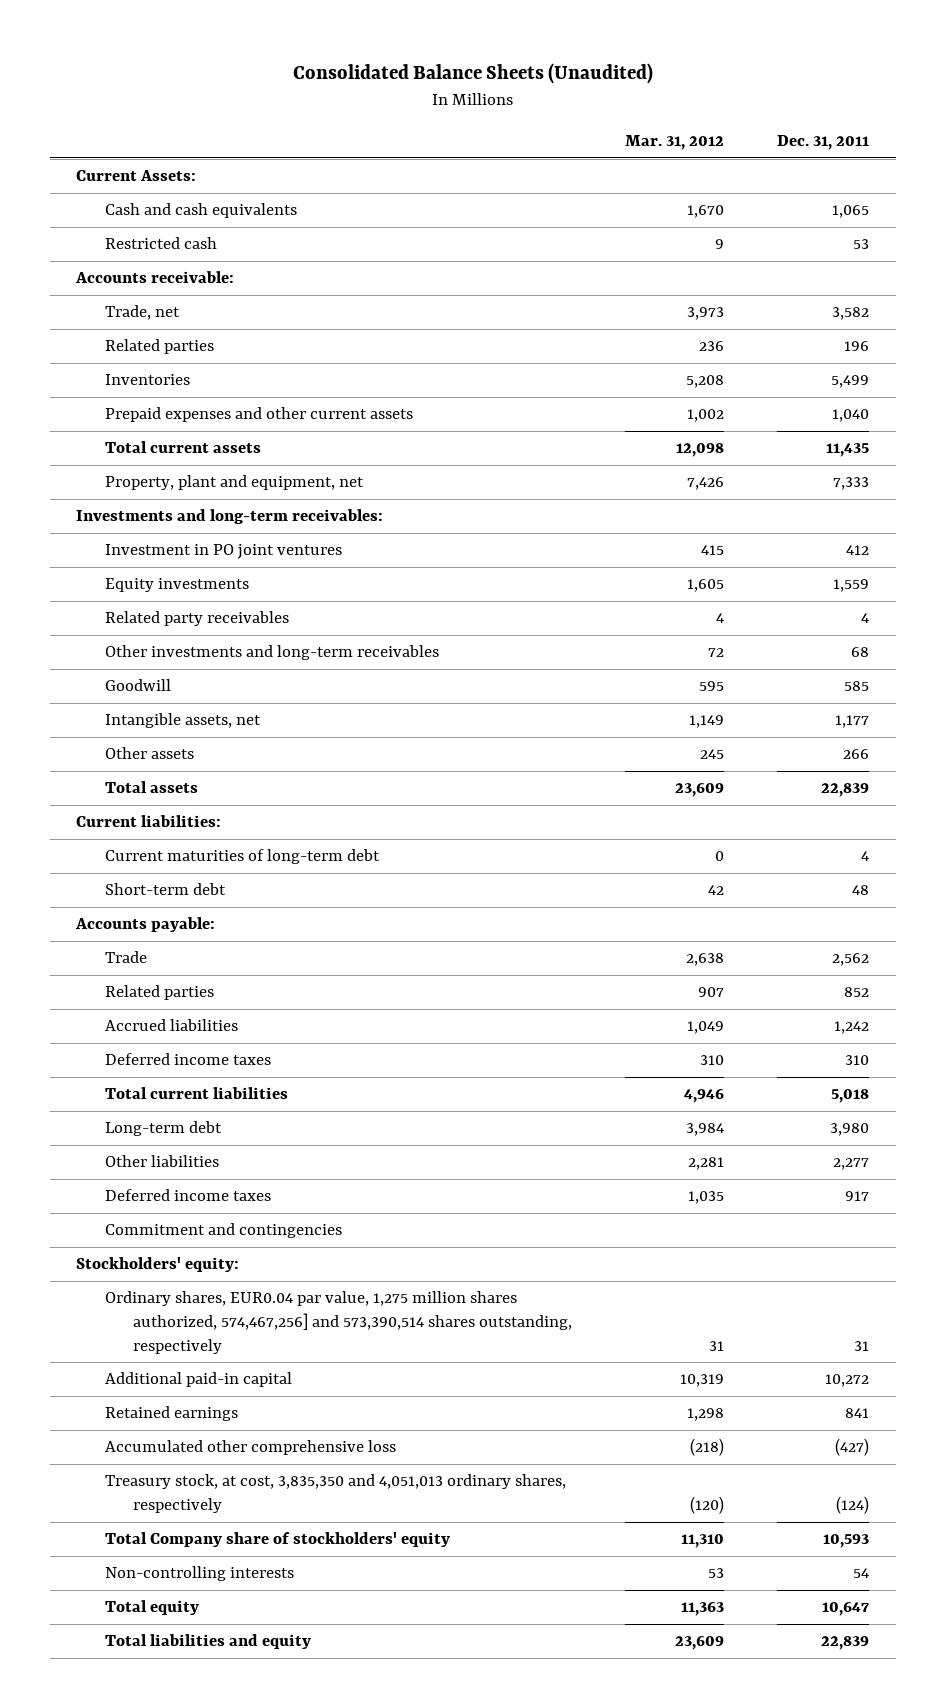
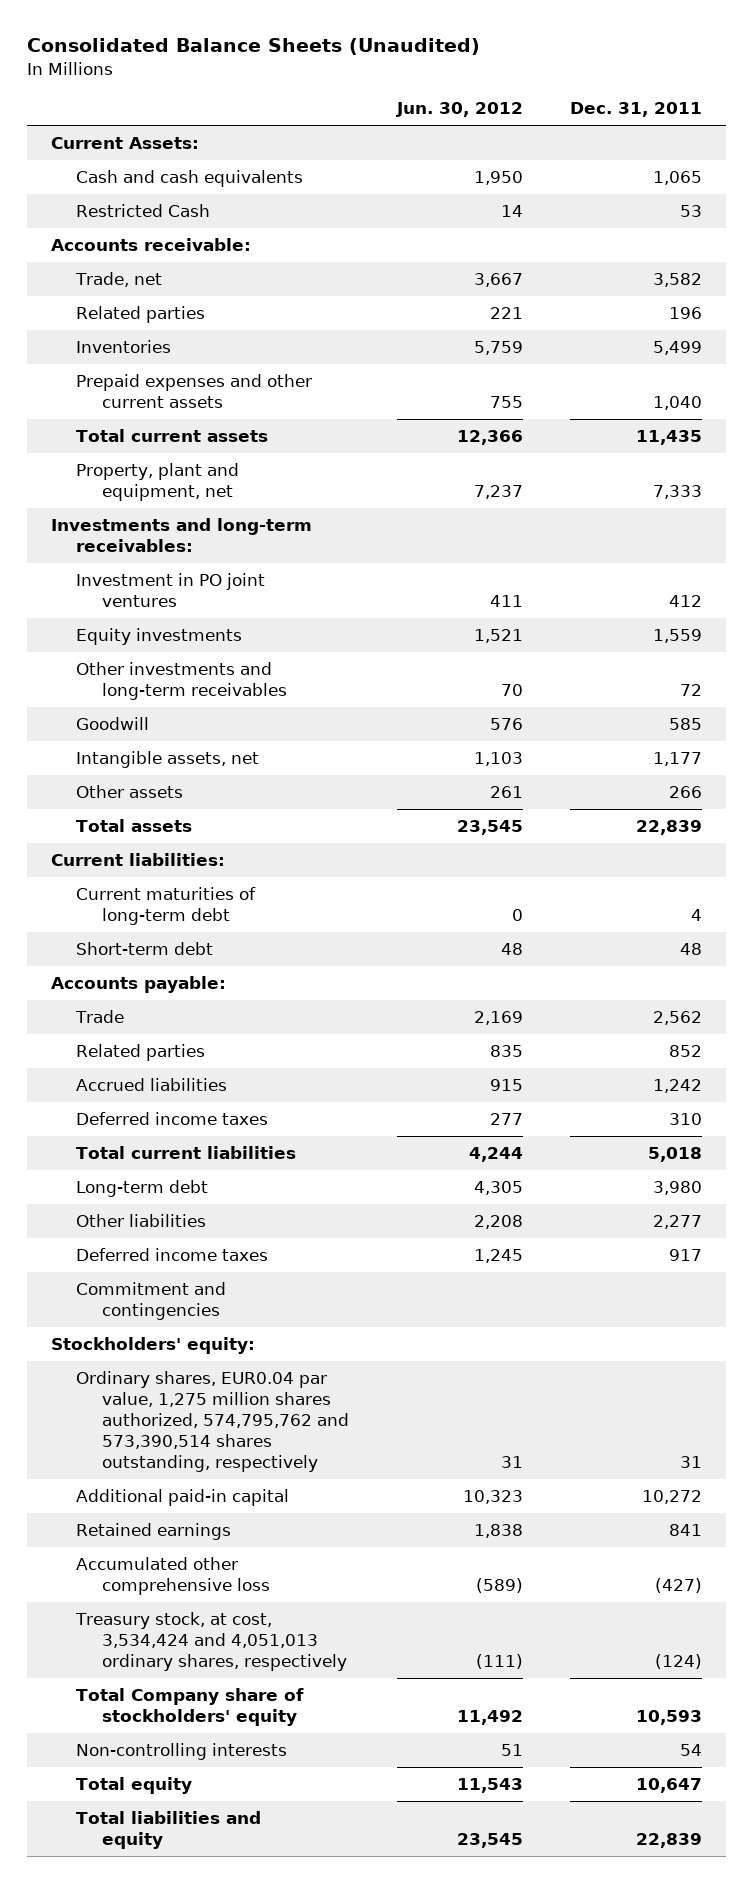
[625,135,725,151] Mar. 31, 2012 -> none
none -> [395,102,523,118] Jun. 30, 2012
[104,237,217,250] Restricted cash -> [76,204,211,218] Restricted Cash
[104,611,289,627] Related party receivables -> none
[851,647,870,658] 68 -> [680,684,703,697] 72
[104,1291,573,1354] Ordinary shares, EUR0.04 par value, 1,275 million shares authorized, 574,467,256] and 573,390,514 shares outstanding, respectively -> [76,1371,349,1472] Ordinary shares, EUR0.04 par value, 1,275 million shares authorized, 574,795,762 and 573,390,514 shares outstanding, respectively
[104,1474,566,1514] Treasury stock, at cost, 3,835,350 and 4,051,013 ordinary shares, respectively -> [75,1612,347,1671] Treasury stock, at cost, 3,534,424 and 4,051,013 ordinary shares, respectively

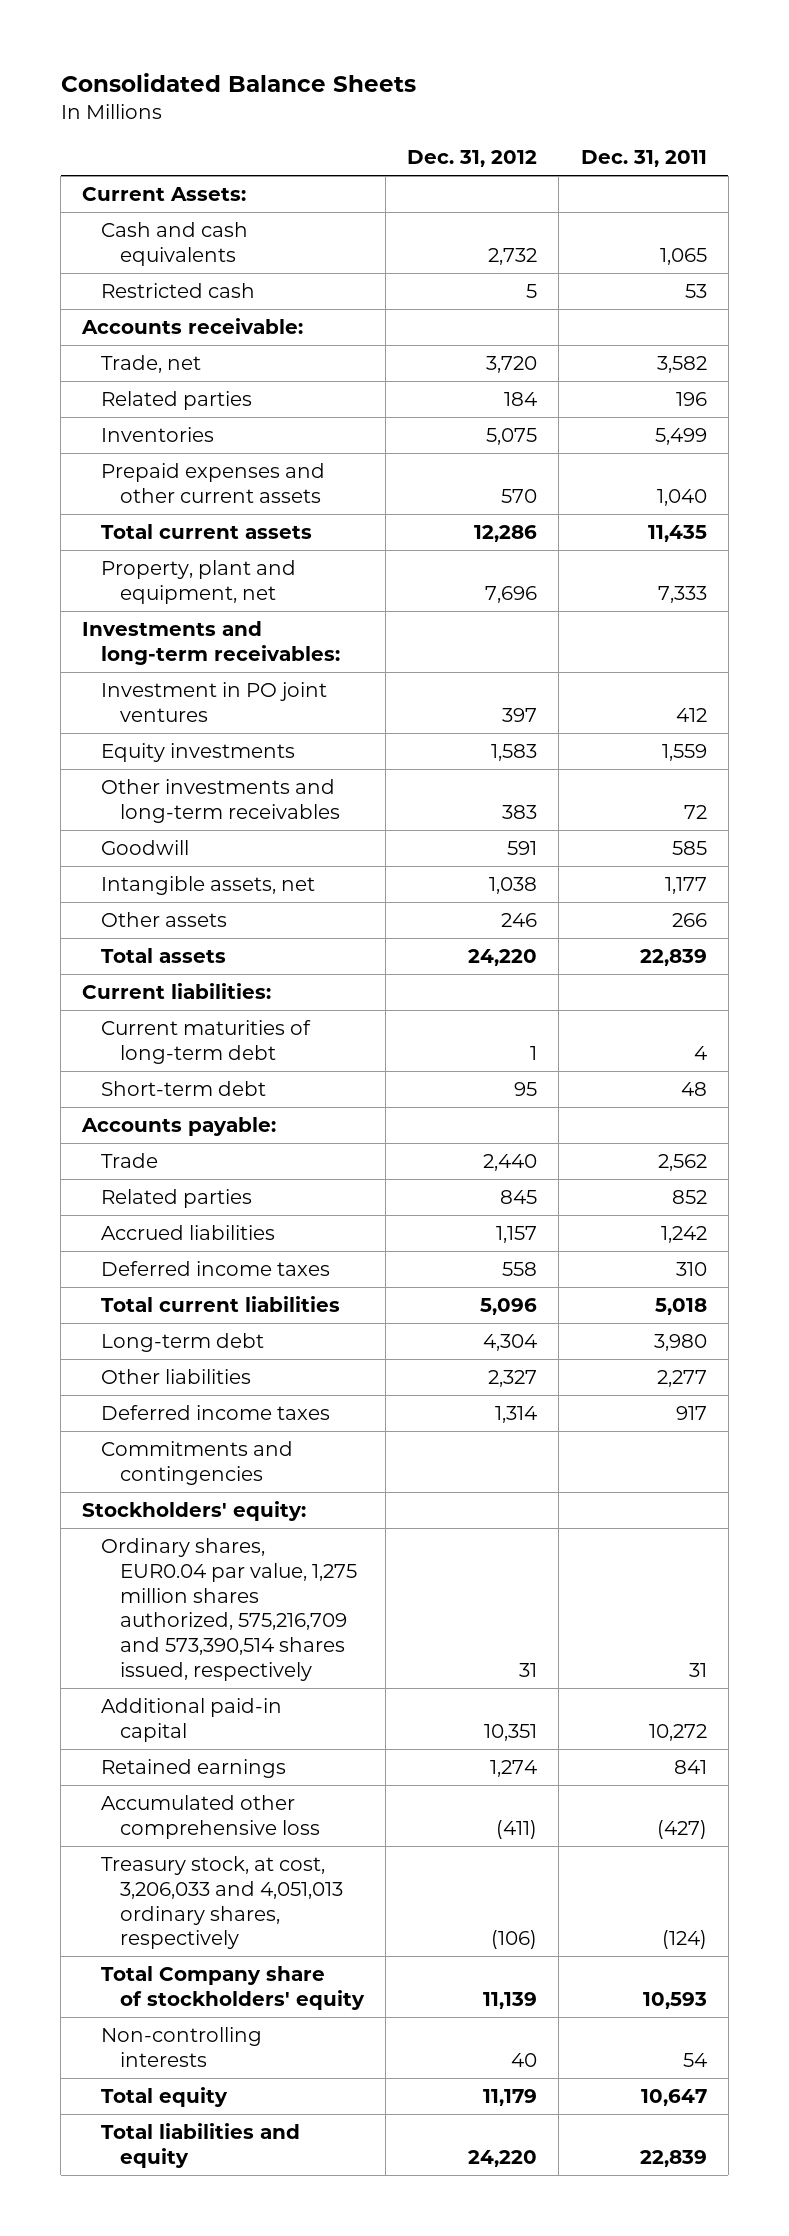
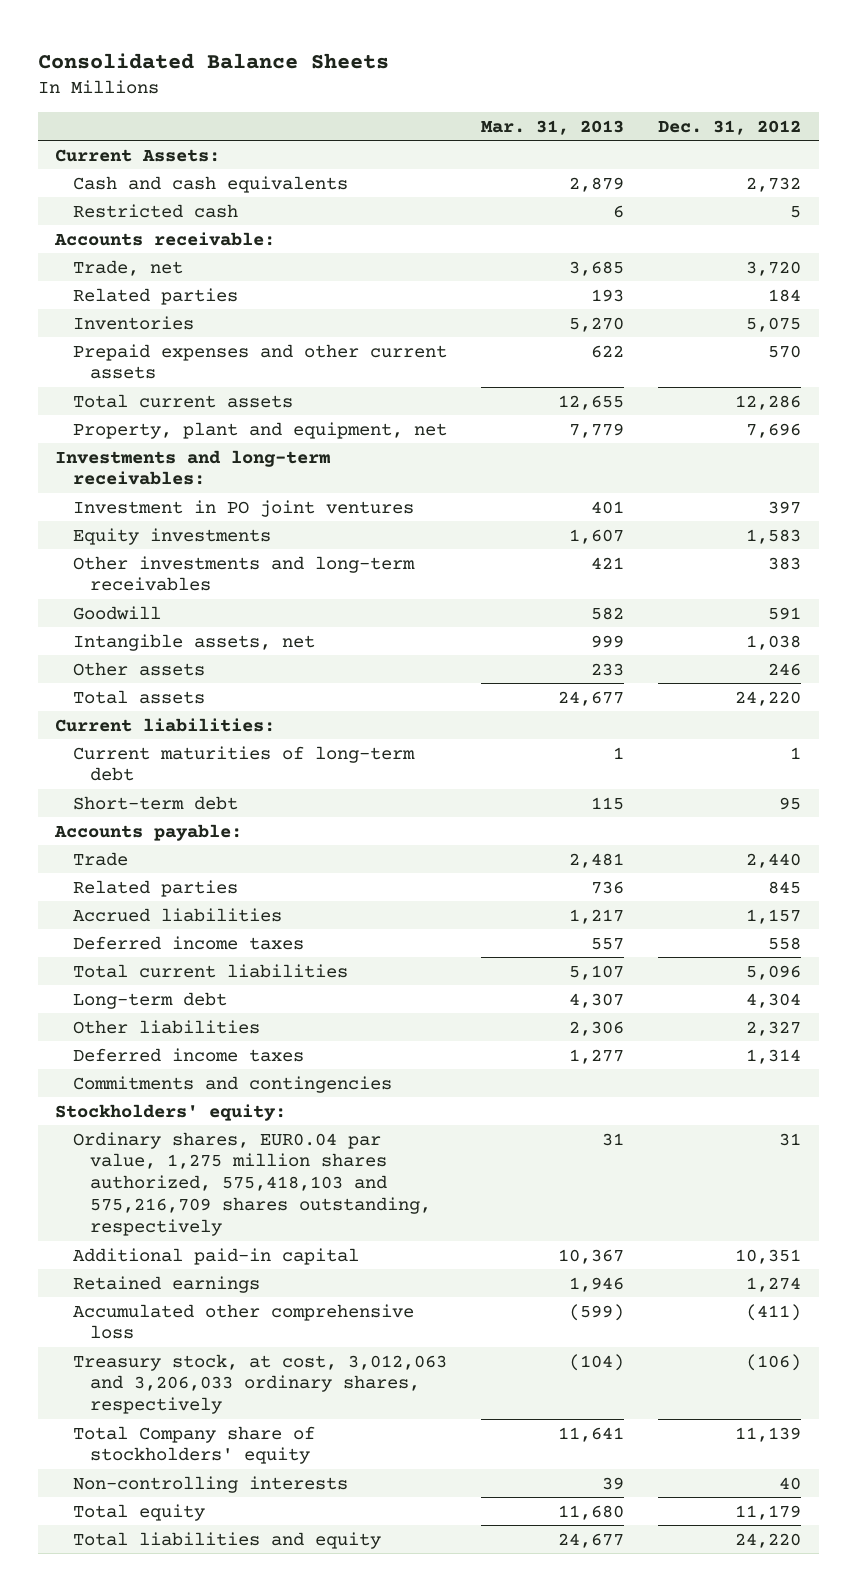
[580,150,707,168] Dec. 31, 2011 -> none
none -> [481,119,625,135] Mar. 31, 2013
[101,1538,357,1681] Ordinary shares, EUR0.04 par value, 1,275 million shares authorized, 575,216,709 and 573,390,514 shares issued, respectively -> [72,1131,431,1237] Ordinary shares, EUR0.04 par value, 1,275 million shares authorized, 575,418,103 and 575,216,709 shares outstanding, respectively
[101,1856,343,1950] Treasury stock, at cost, 3,206,033 and 4,051,013 ordinary shares, respectively -> [72,1353,447,1415] Treasury stock, at cost, 3,012,063 and 3,206,033 ordinary shares, respectively

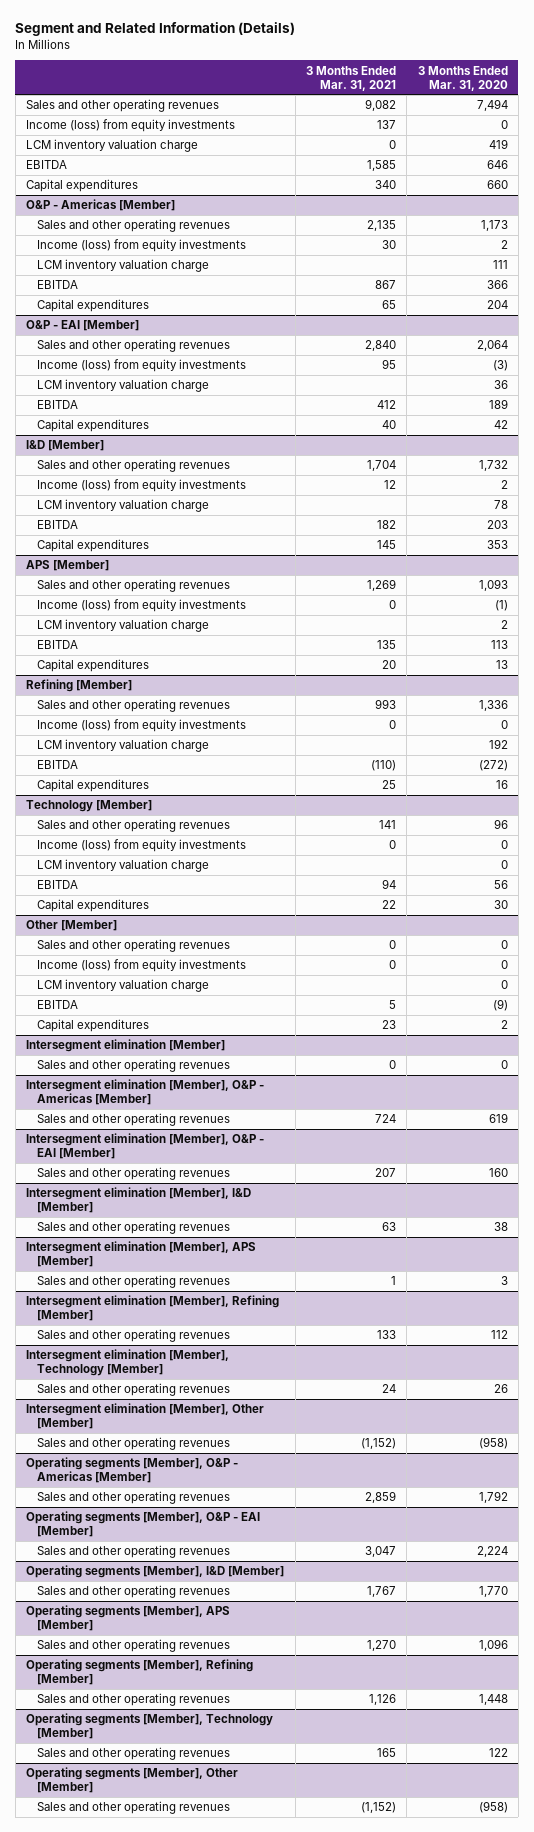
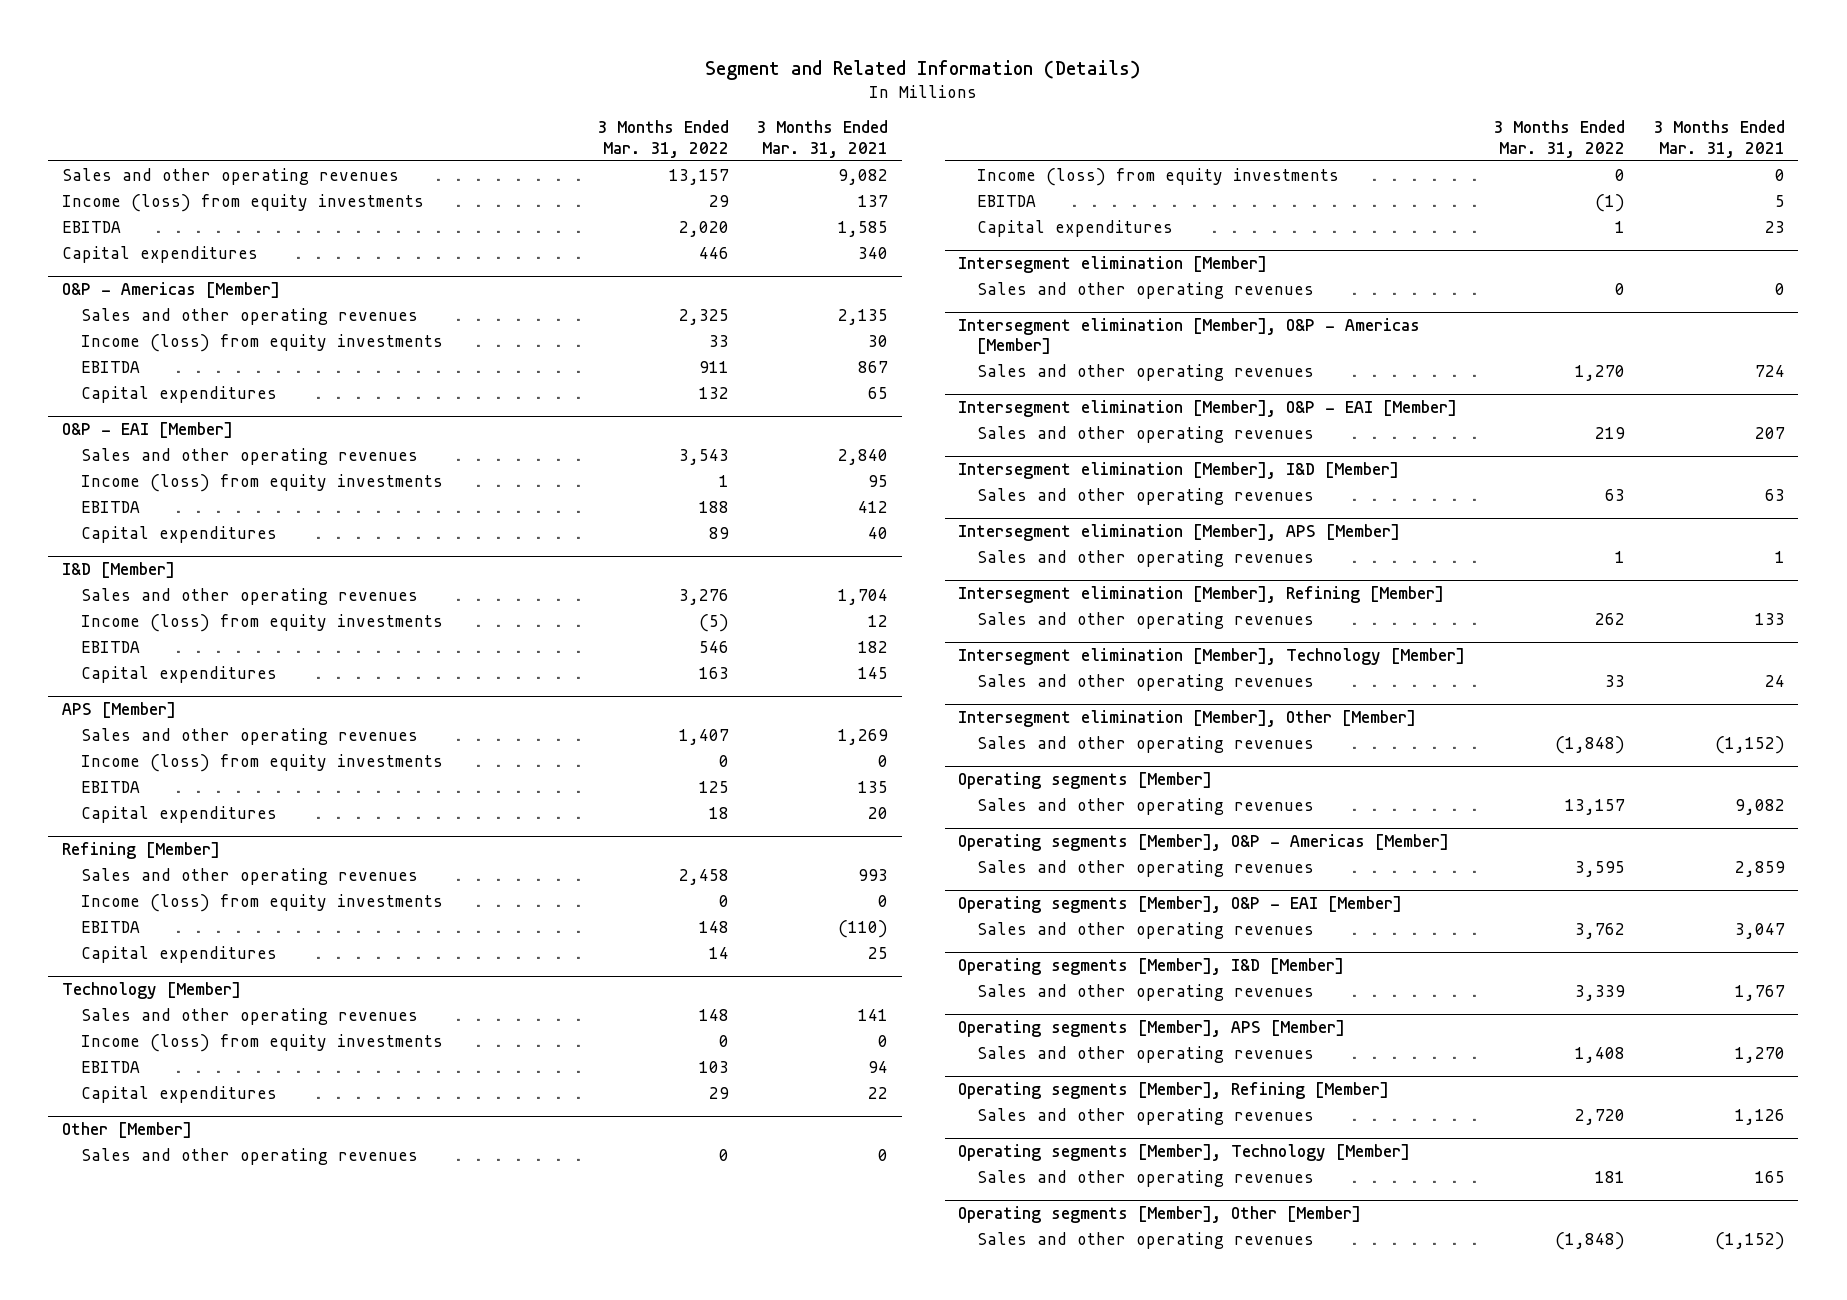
[417,65,508,91] 3 Months Ended Mar. 31, 2020 -> none
none -> [596,120,729,158] 3 Months Ended Mar. 31, 2022
[26,139,199,153] LCM inventory valuation charge -> none
[36,259,209,273] LCM inventory valuation charge -> none
[36,379,209,393] LCM inventory valuation charge -> none
[36,499,209,513] LCM inventory valuation charge -> none
[36,619,209,633] LCM inventory valuation charge -> none
[36,739,209,753] LCM inventory valuation charge -> none
[36,859,209,873] LCM inventory valuation charge -> none
[36,979,209,993] LCM inventory valuation charge -> none
none -> [958,771,1213,789] Operating segments [Member]
none -> [977,797,1315,815] Sales and other operating revenues

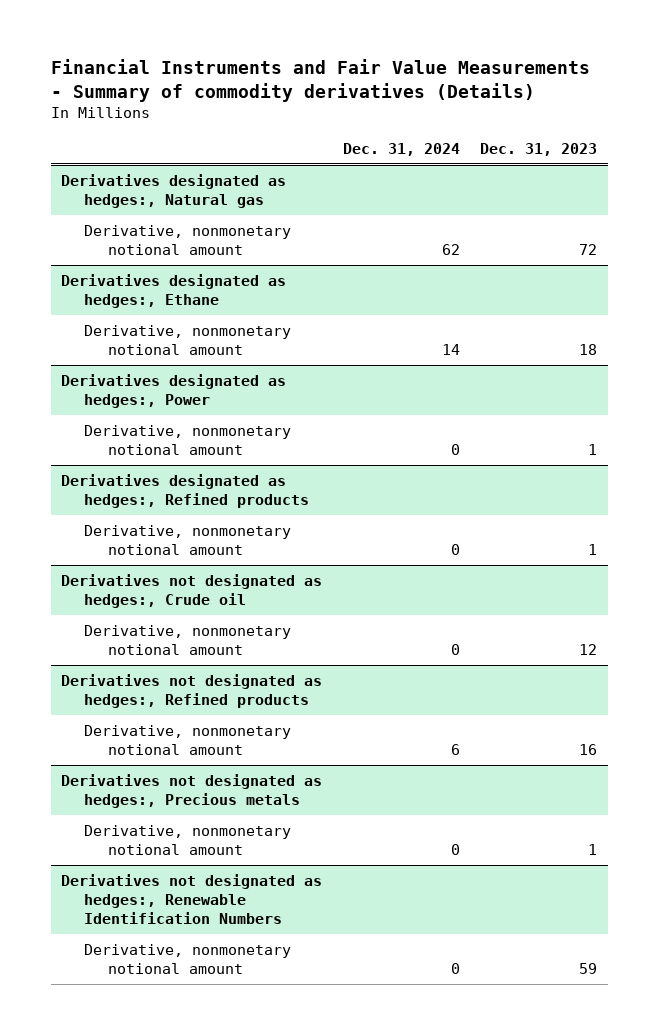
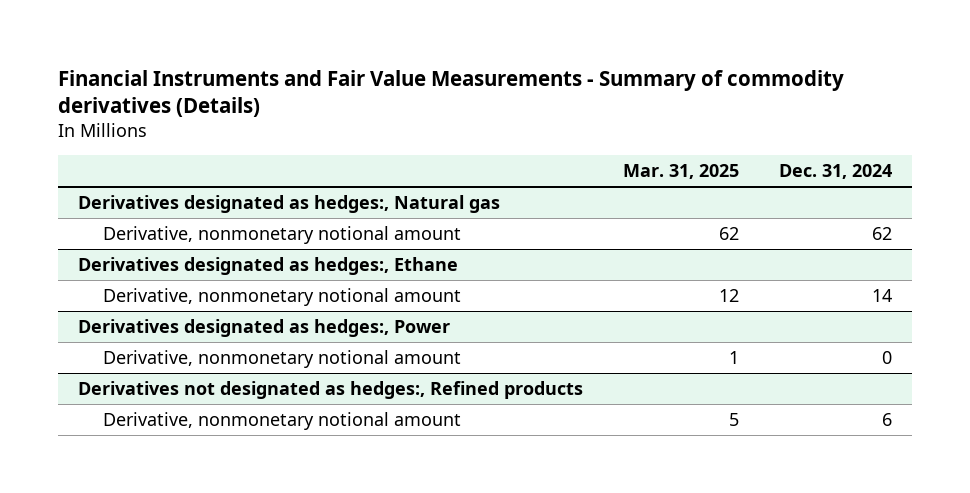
[480,142,598,156] Dec. 31, 2023 -> none
none -> [623,163,740,179] Mar. 31, 2025
[61,473,310,508] Derivatives designated as hedges:, Refined products -> none
[84,524,292,555] Derivative, nonmonetary notional amount -> none
[61,573,323,608] Derivatives not designated as hedges:, Crude oil -> none
[84,624,292,655] Derivative, nonmonetary notional amount -> none
[61,773,323,808] Derivatives not designated as hedges:, Precious metals -> none
[84,824,292,855] Derivative, nonmonetary notional amount -> none
[61,873,323,924] Derivatives not designated as hedges:, Renewable Identification Numbers -> none
[84,943,292,974] Derivative, nonmonetary notional amount -> none

